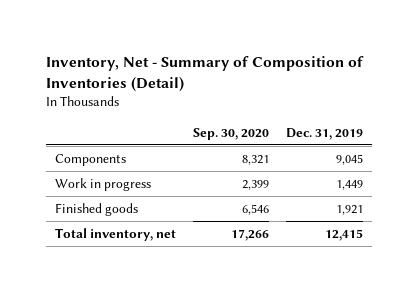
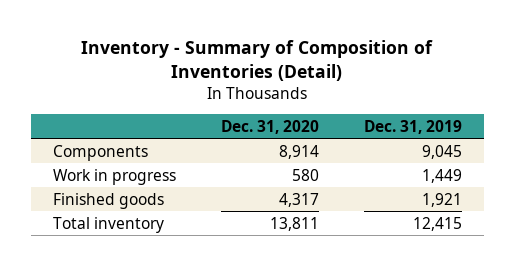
[46,56,365,93] Inventory, Net - Summary of Composition of Inventories (Detail) -> [81,40,434,82] Inventory - Summary of Composition of Inventories (Detail)
[192,127,269,140] Sep. 30, 2020 -> none
none -> [220,119,319,134] Dec. 31, 2020
[54,227,176,241] Total inventory, net -> [53,216,165,233] Total inventory

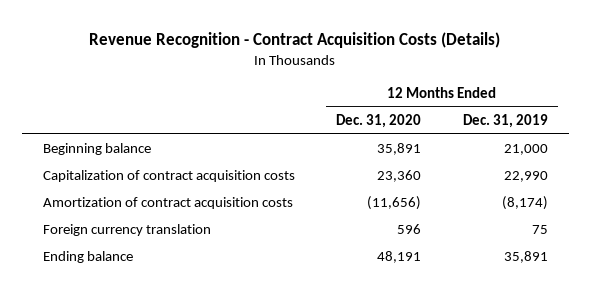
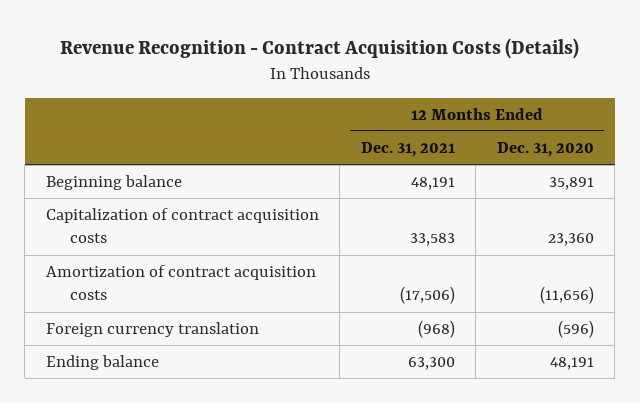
[463,114,549,129] Dec. 31, 2019 -> none
none -> [360,141,455,157] Dec. 31, 2021
[397,224,422,235] 596 -> [557,319,594,338] (596)

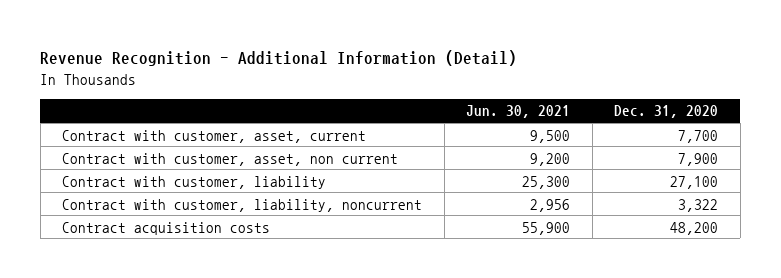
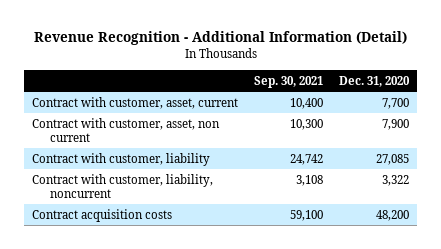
[466,105,571,119] Jun. 30, 2021 -> none
none -> [254,75,324,88] Sep. 30, 2021
[670,175,719,189] 27,100 -> [376,153,410,165] 27,085

